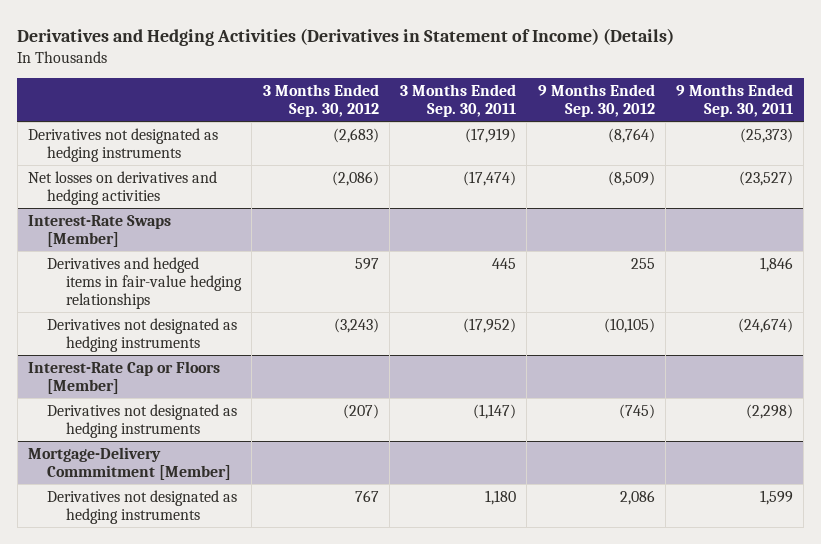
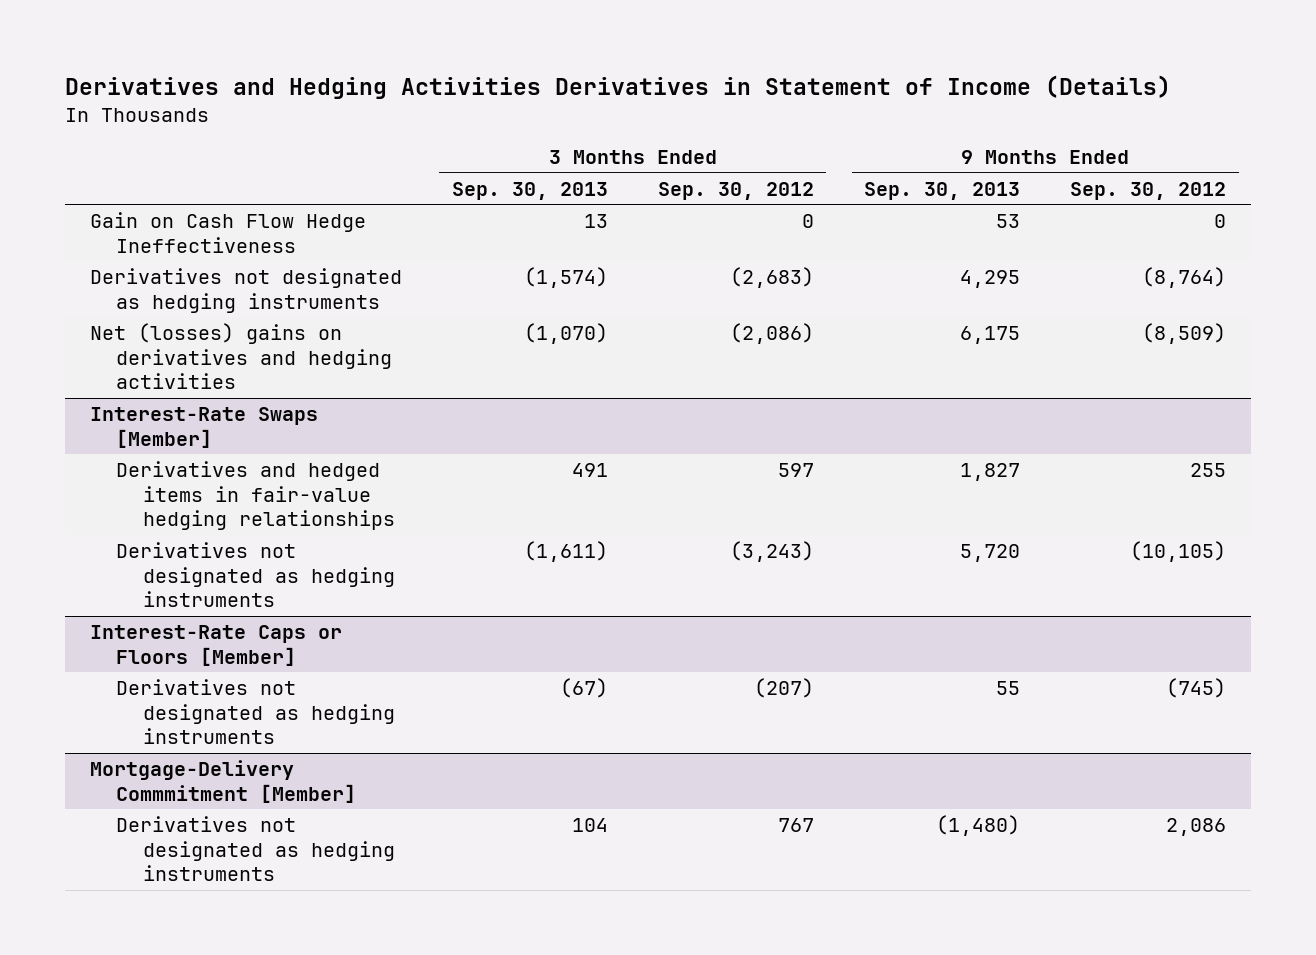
[17,27,675,46] Derivatives and Hedging Activities (Derivatives in Statement of Income) (Details) -> [64,75,1171,100] Derivatives and Hedging Activities Derivatives in Statement of Income (Details)
[400,83,517,118] 3 Months Ended Sep. 30, 2011 -> none
[676,83,794,118] 9 Months Ended Sep. 30, 2011 -> none
none -> [451,181,608,200] Sep. 30, 2013
none -> [864,181,1021,200] Sep. 30, 2013
none -> [89,211,366,253] Gain on Cash Flow Hedge Ineffectiveness
[27,170,217,205] Net losses on derivatives and hedging activities -> [89,322,393,390] Net (losses) gains on derivatives and hedging activities
[27,360,220,394] Interest-Rate Cap or Floors [Member] -> [89,624,342,666] Interest-Rate Caps or Floors [Member]

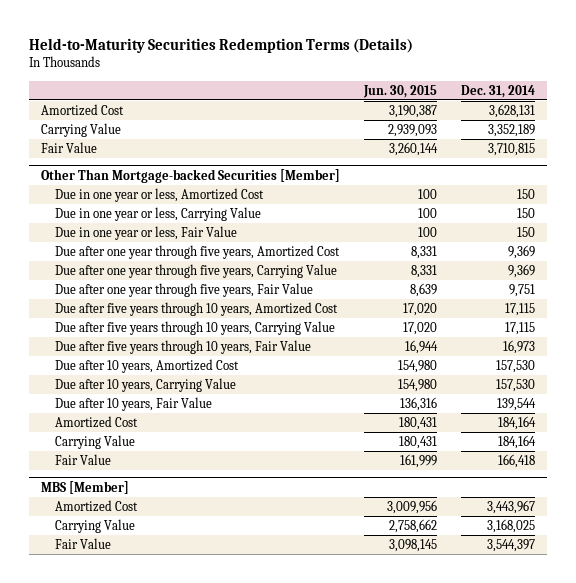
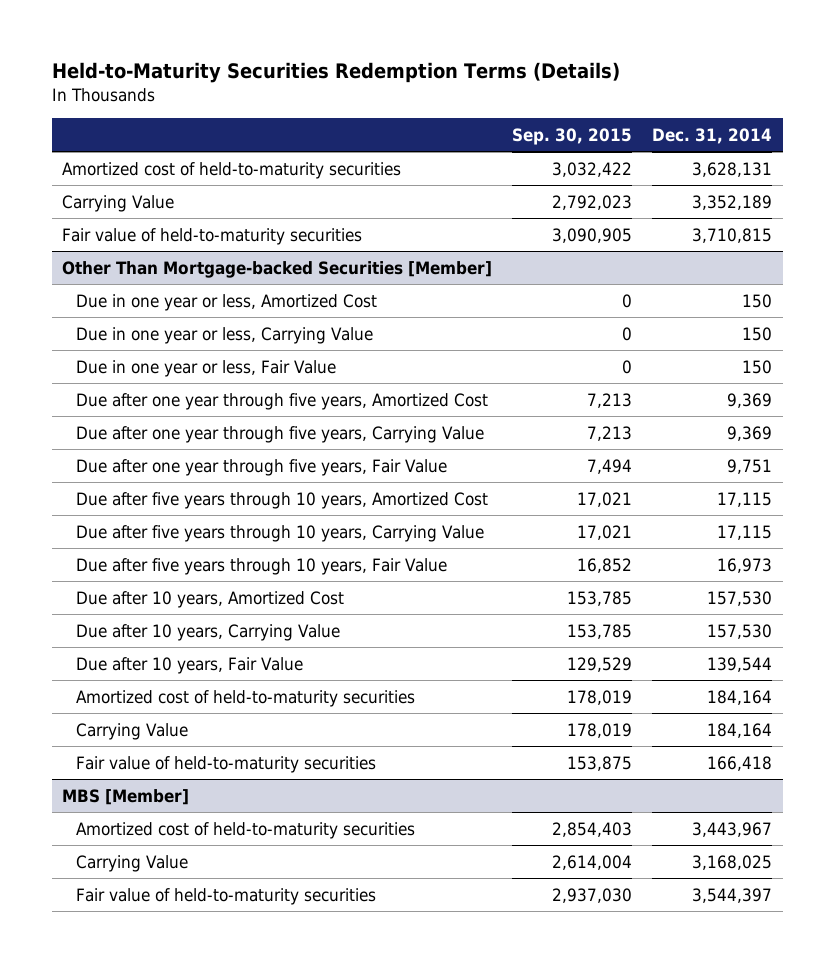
[362,84,437,98] Jun. 30, 2015 -> none
none -> [512,128,633,146] Sep. 30, 2015
[40,104,124,117] Amortized Cost -> [61,161,401,179] Amortized cost of held-to-maturity securities
[40,142,97,154] Fair Value -> [61,227,362,245] Fair value of held-to-maturity securities
[54,416,138,429] Amortized Cost -> [76,689,416,707] Amortized cost of held-to-maturity securities
[54,454,111,466] Fair Value -> [76,755,377,773] Fair value of held-to-maturity securities
[54,500,138,513] Amortized Cost -> [76,821,416,839] Amortized cost of held-to-maturity securities
[54,538,111,550] Fair Value -> [76,887,377,905] Fair value of held-to-maturity securities

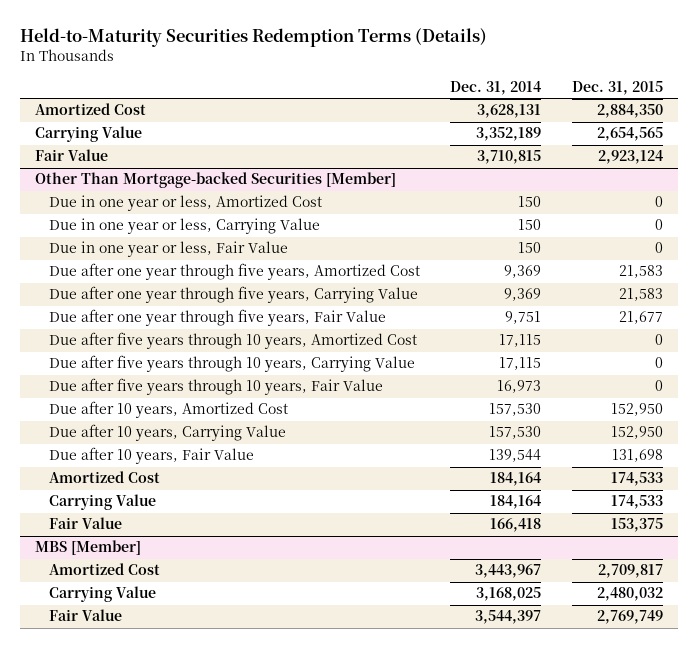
[512,128,633,146] Sep. 30, 2015 -> none
none -> [571,80,663,95] Dec. 31, 2015
[61,161,401,179] Amortized cost of held-to-maturity securities -> [35,103,147,116] Amortized Cost
[61,227,362,245] Fair value of held-to-maturity securities -> [35,149,109,162] Fair Value
[76,689,416,707] Amortized cost of held-to-maturity securities -> [49,471,161,484] Amortized Cost
[76,755,377,773] Fair value of held-to-maturity securities -> [49,517,123,530] Fair Value
[76,821,416,839] Amortized cost of held-to-maturity securities -> [49,563,161,576] Amortized Cost
[76,887,377,905] Fair value of held-to-maturity securities -> [49,609,123,622] Fair Value

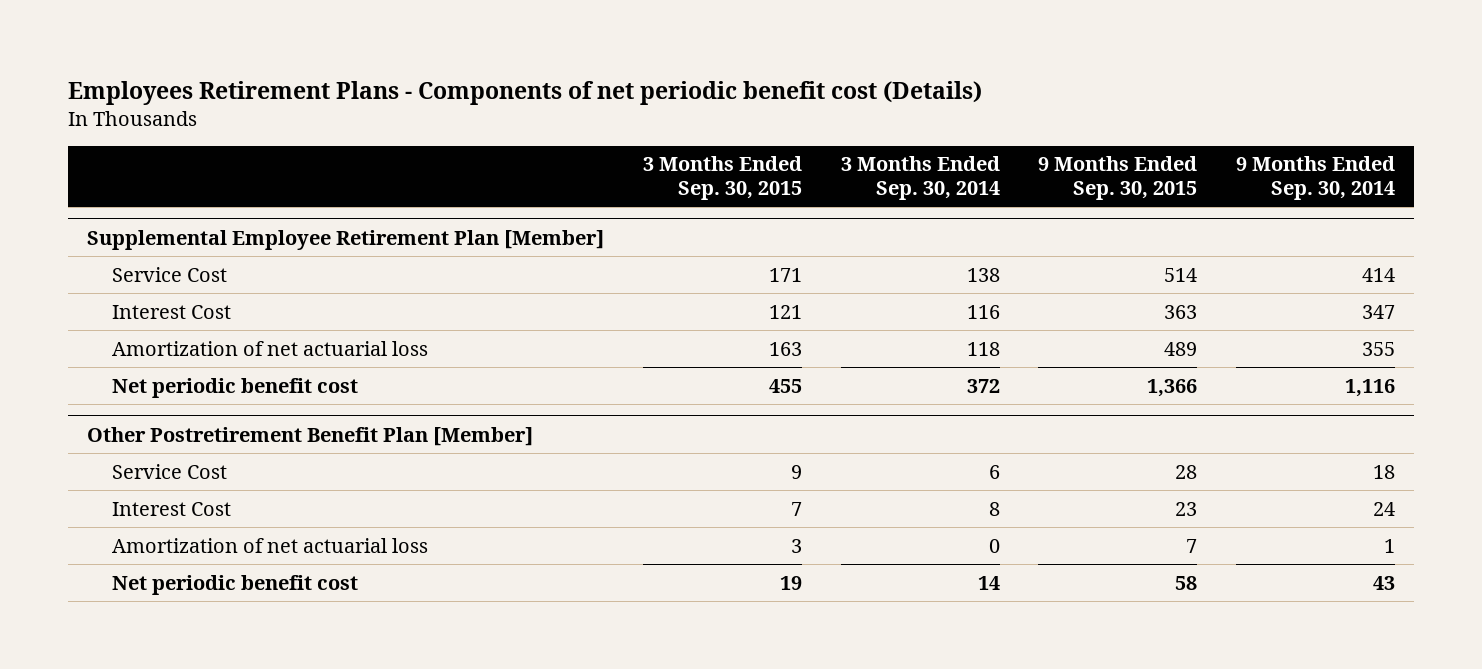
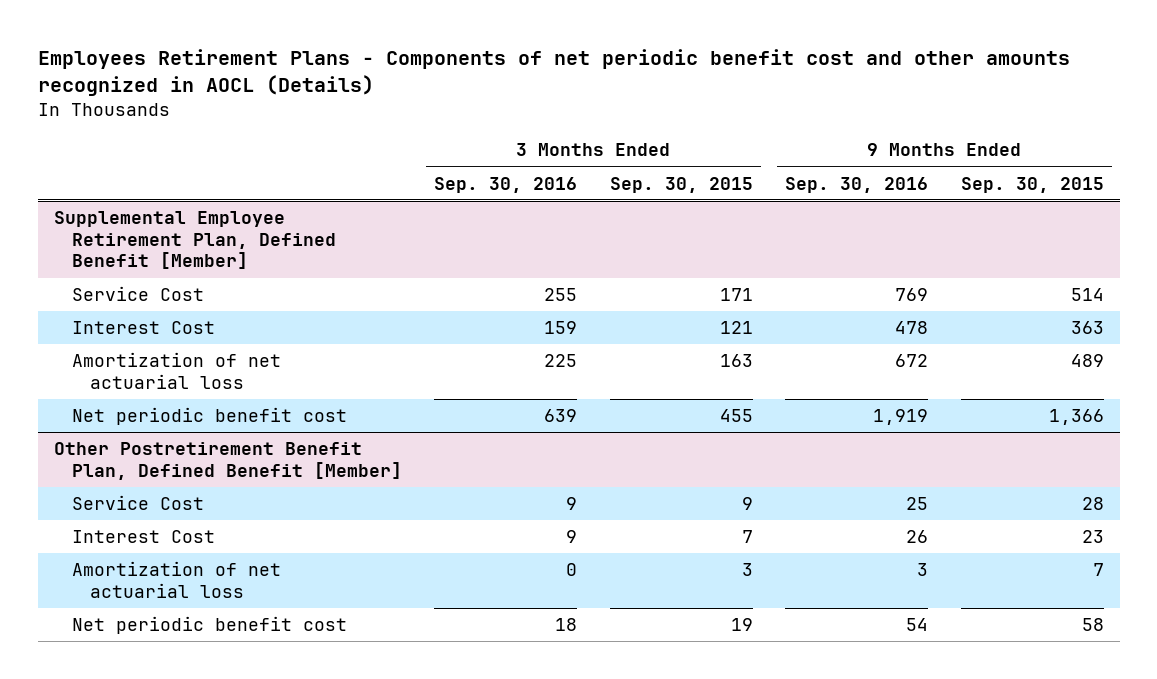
[67,80,982,105] Employees Retirement Plans - Components of net periodic benefit cost (Details) -> [37,48,1070,97] Employees Retirement Plans - Components of net periodic benefit cost and other amounts recognized in AOCL (Details)
[840,156,1000,201] 3 Months Ended Sep. 30, 2014 -> none
[1236,156,1396,201] 9 Months Ended Sep. 30, 2014 -> none
none -> [434,176,578,193] Sep. 30, 2016
none -> [785,176,929,193] Sep. 30, 2016
[87,229,605,250] Supplemental Employee Retirement Plan [Member] -> [53,211,336,270] Supplemental Employee Retirement Plan, Defined Benefit [Member]
[87,426,534,446] Other Postretirement Benefit Plan [Member] -> [53,442,402,480] Other Postretirement Benefit Plan, Defined Benefit [Member]

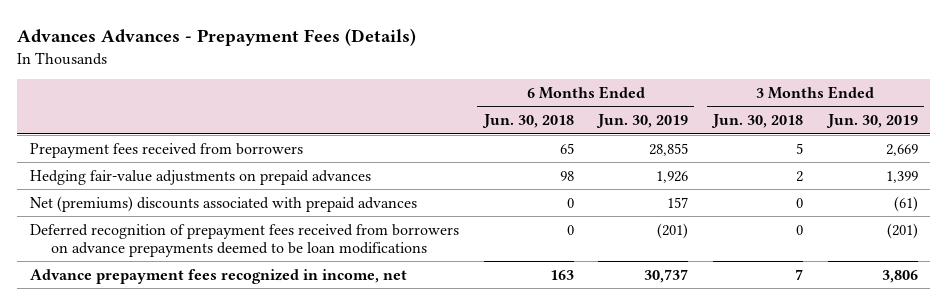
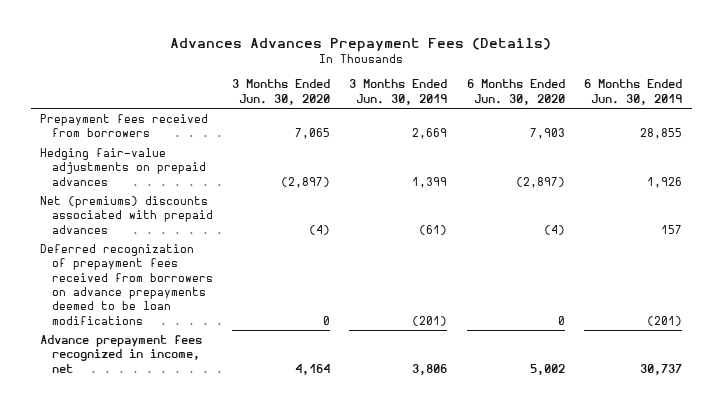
[17,28,417,47] Advances Advances - Prepayment Fees (Details) -> [170,38,552,53] Advances Advances Prepayment Fees (Details)
[481,114,574,129] Jun. 30, 2018 -> none
[711,114,804,129] Jun. 30, 2018 -> none
none -> [232,79,331,105] 3 Months Ended Jun. 30, 2020
none -> [466,79,565,105] 6 Months Ended Jun. 30, 2020
[29,223,459,258] Deferred recognition of prepayment fees received from borrowers on advance prepayments deemed to be loan modifications -> [40,243,213,325] Deferred recognization of prepayment fees received from borrowers on advance prepayments deemed to be loan modifications

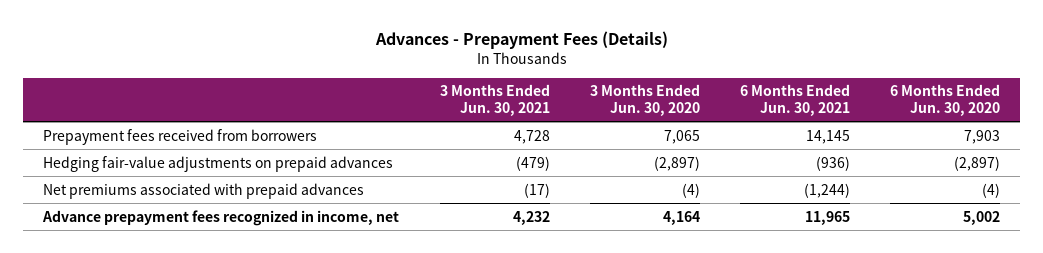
[170,38,552,53] Advances Advances Prepayment Fees (Details) -> [374,31,668,50] Advances - Prepayment Fees (Details)
[349,79,448,105] 3 Months Ended Jun. 30, 2019 -> none
[584,79,683,105] 6 Months Ended Jun. 30, 2019 -> none
none -> [439,84,550,116] 3 Months Ended Jun. 30, 2021
none -> [739,84,850,116] 6 Months Ended Jun. 30, 2021
[40,243,213,325] Deferred recognization of prepayment fees received from borrowers on advance prepayments deemed to be loan modifications -> none
[40,195,213,234] Net (premiums) discounts associated with prepaid advances -> [43,182,365,199] Net premiums associated with prepaid advances

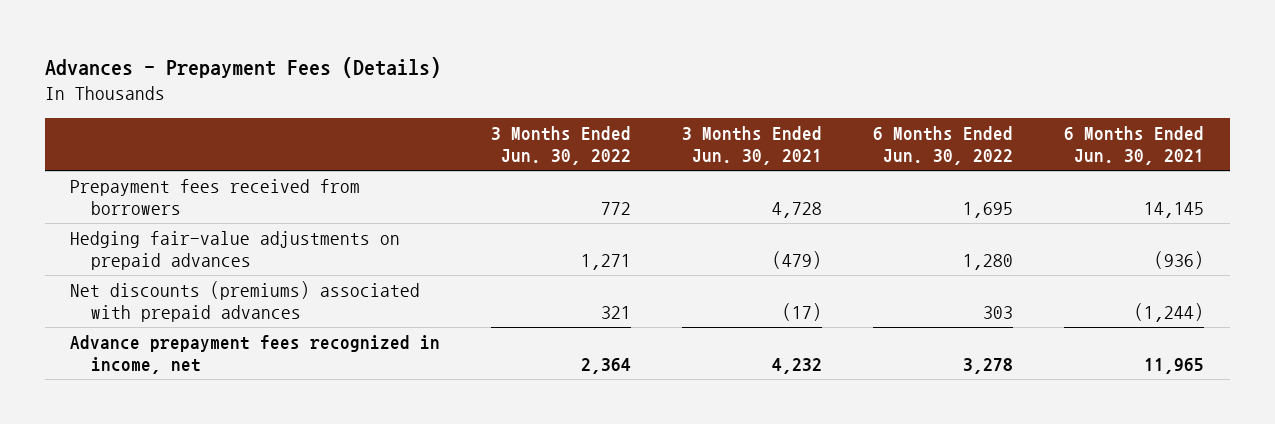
[589,84,700,116] 3 Months Ended Jun. 30, 2020 -> none
[889,84,1000,116] 6 Months Ended Jun. 30, 2020 -> none
none -> [491,125,632,165] 3 Months Ended Jun. 30, 2022
none -> [873,125,1014,165] 6 Months Ended Jun. 30, 2022
[43,182,365,199] Net premiums associated with prepaid advances -> [70,281,421,323] Net discounts (premiums) associated with prepaid advances

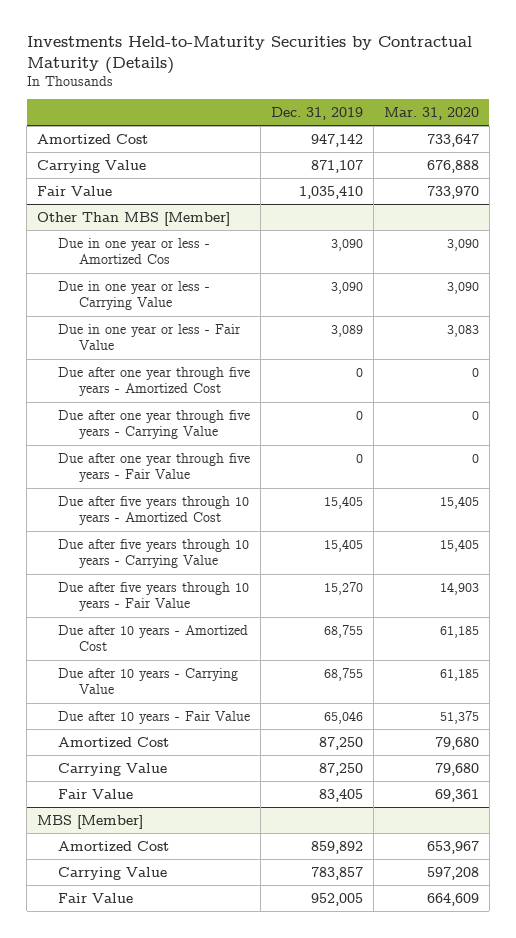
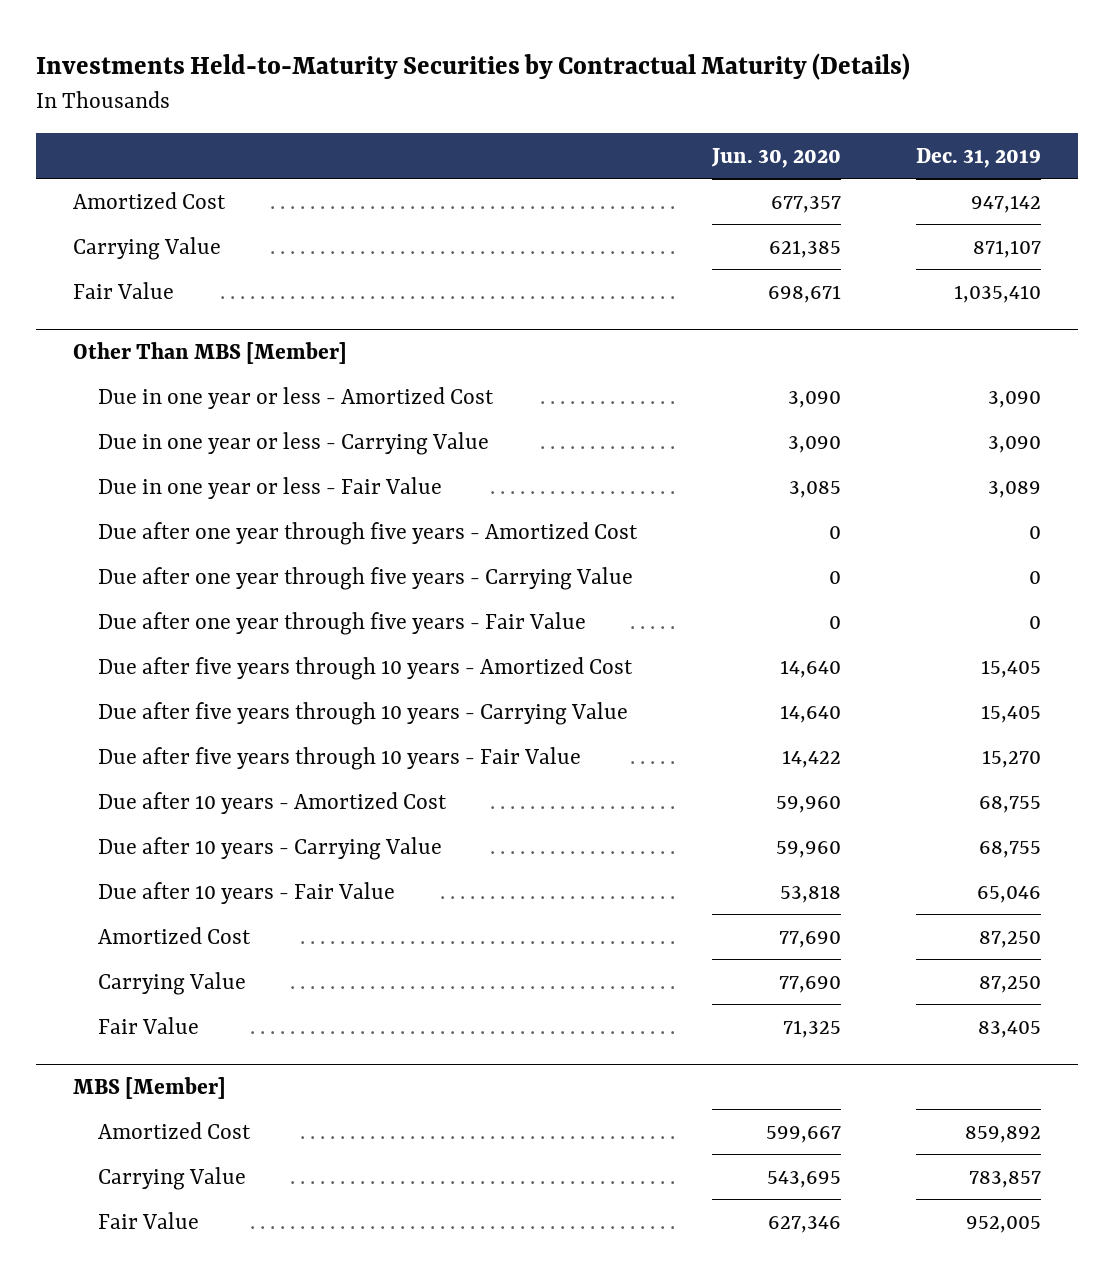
[383,106,479,120] Mar. 31, 2020 -> none
none -> [710,147,841,168] Jun. 30, 2020
[58,237,211,265] Due in one year or less - Amortized Cos -> [98,386,495,409] Due in one year or less - Amortized Cost

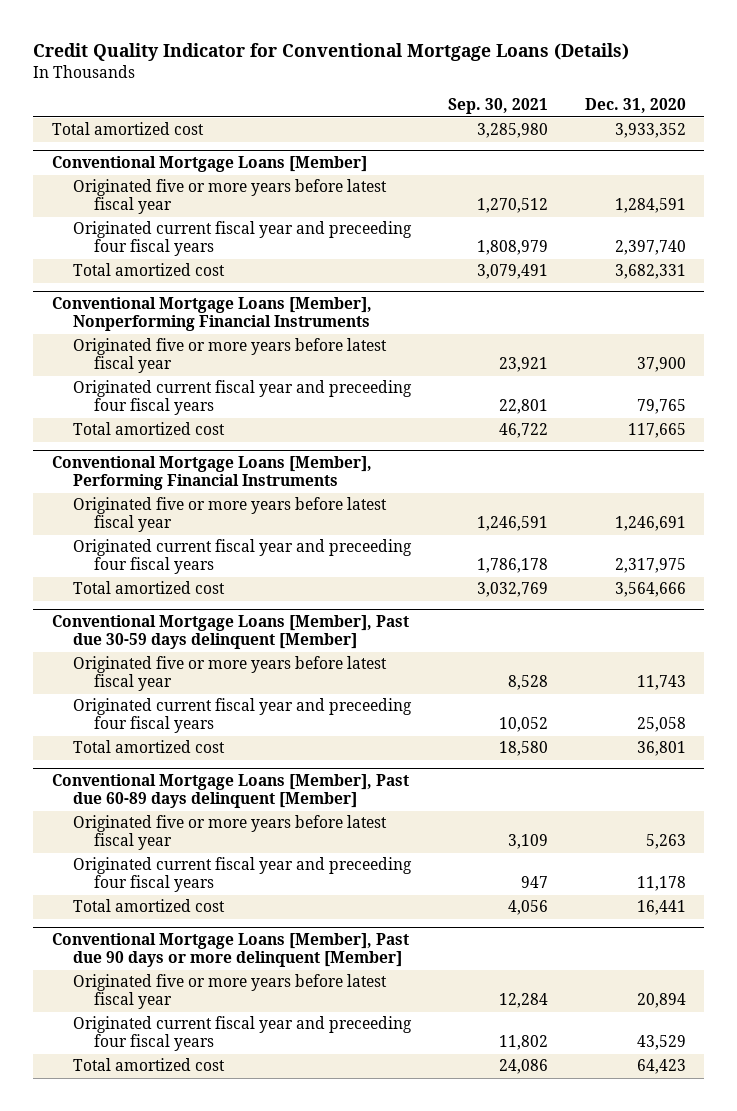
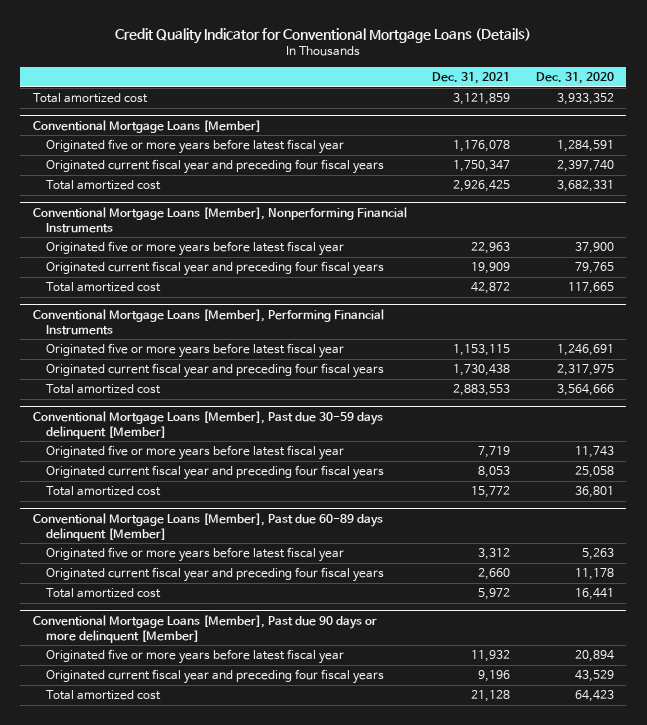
[447,98,548,115] Sep. 30, 2021 -> none
none -> [432,71,511,84] Dec. 31, 2021
[72,221,412,257] Originated current fiscal year and preceeding four fiscal years -> [45,159,384,175] Originated current fiscal year and preceding four fiscal years
[72,380,412,416] Originated current fiscal year and preceeding four fiscal years -> [45,261,384,277] Originated current fiscal year and preceding four fiscal years
[72,539,412,575] Originated current fiscal year and preceeding four fiscal years -> [45,363,384,379] Originated current fiscal year and preceding four fiscal years
[72,698,412,734] Originated current fiscal year and preceeding four fiscal years -> [45,465,384,481] Originated current fiscal year and preceding four fiscal years
[72,857,412,893] Originated current fiscal year and preceeding four fiscal years -> [45,567,384,583] Originated current fiscal year and preceding four fiscal years
[72,1016,412,1052] Originated current fiscal year and preceeding four fiscal years -> [45,669,384,685] Originated current fiscal year and preceding four fiscal years

